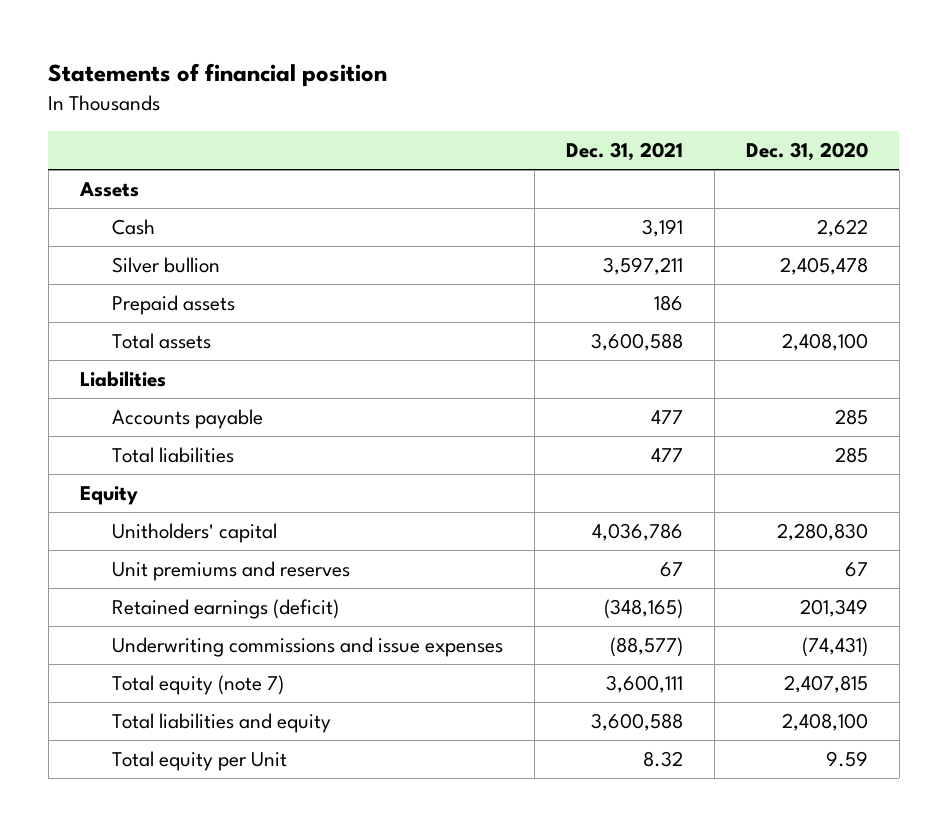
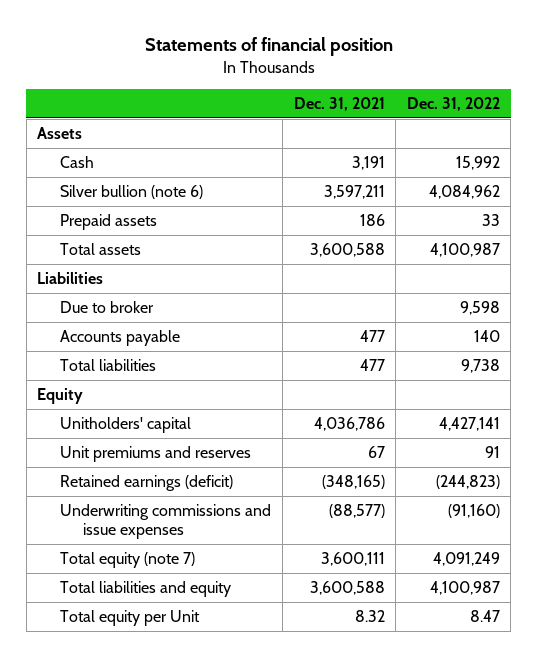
[745,142,868,162] Dec. 31, 2020 -> none
none -> [406,96,500,111] Dec. 31, 2022
[112,257,221,274] Silver bullion -> [60,185,204,200] Silver bullion (note 6)
none -> [60,301,155,314] Due to broker

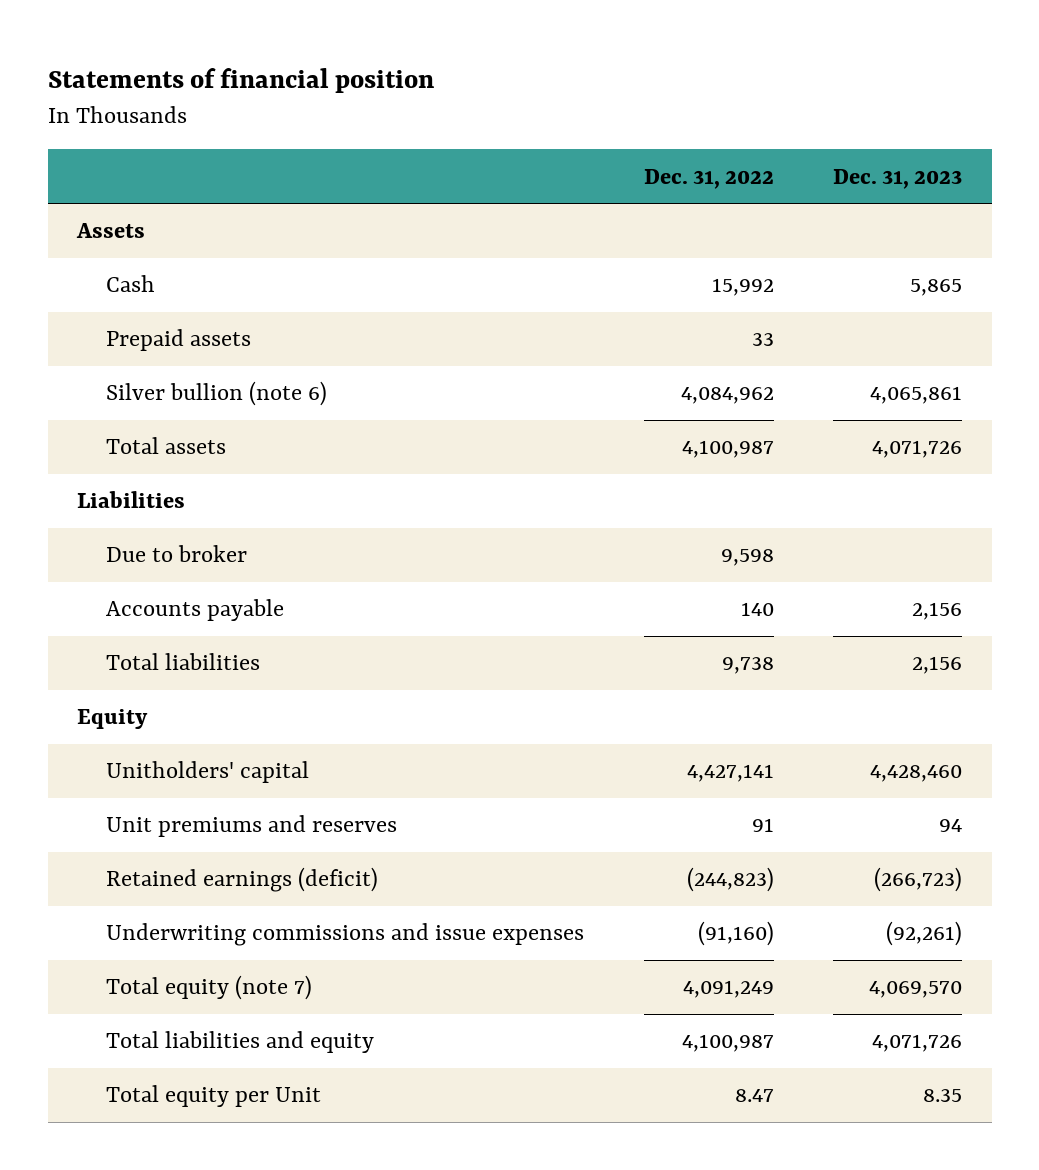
[293,96,385,111] Dec. 31, 2021 -> none
none -> [832,168,962,189] Dec. 31, 2023
[60,185,204,200] Silver bullion (note 6) -> [106,381,328,407] Silver bullion (note 6)

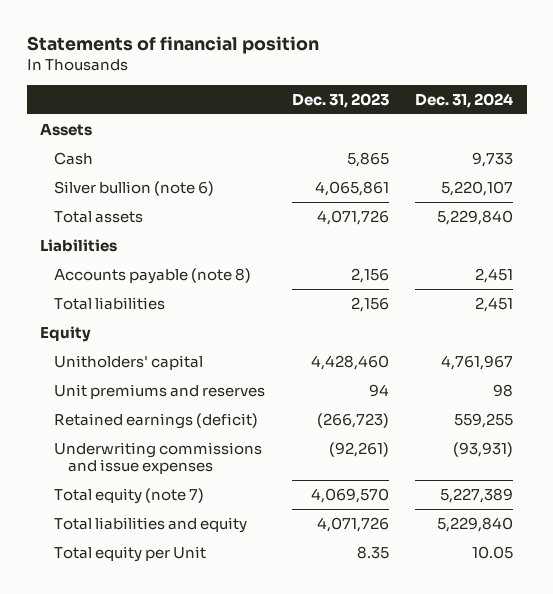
[643,168,774,189] Dec. 31, 2022 -> none
none -> [415,93,514,109] Dec. 31, 2024
[106,329,252,352] Prepaid assets -> none
[106,545,248,563] Due to broker -> none
[106,599,285,622] Accounts payable -> [54,267,252,284] Accounts payable (note 8)

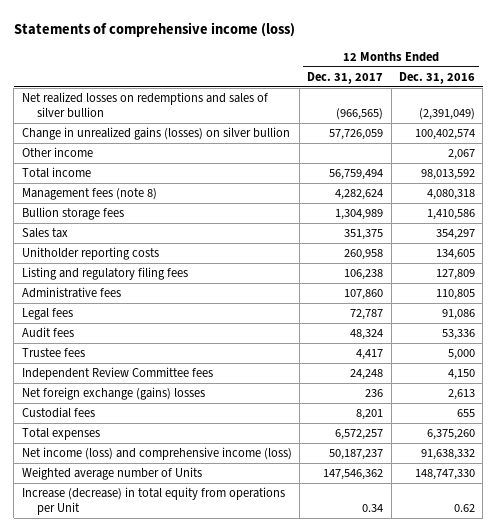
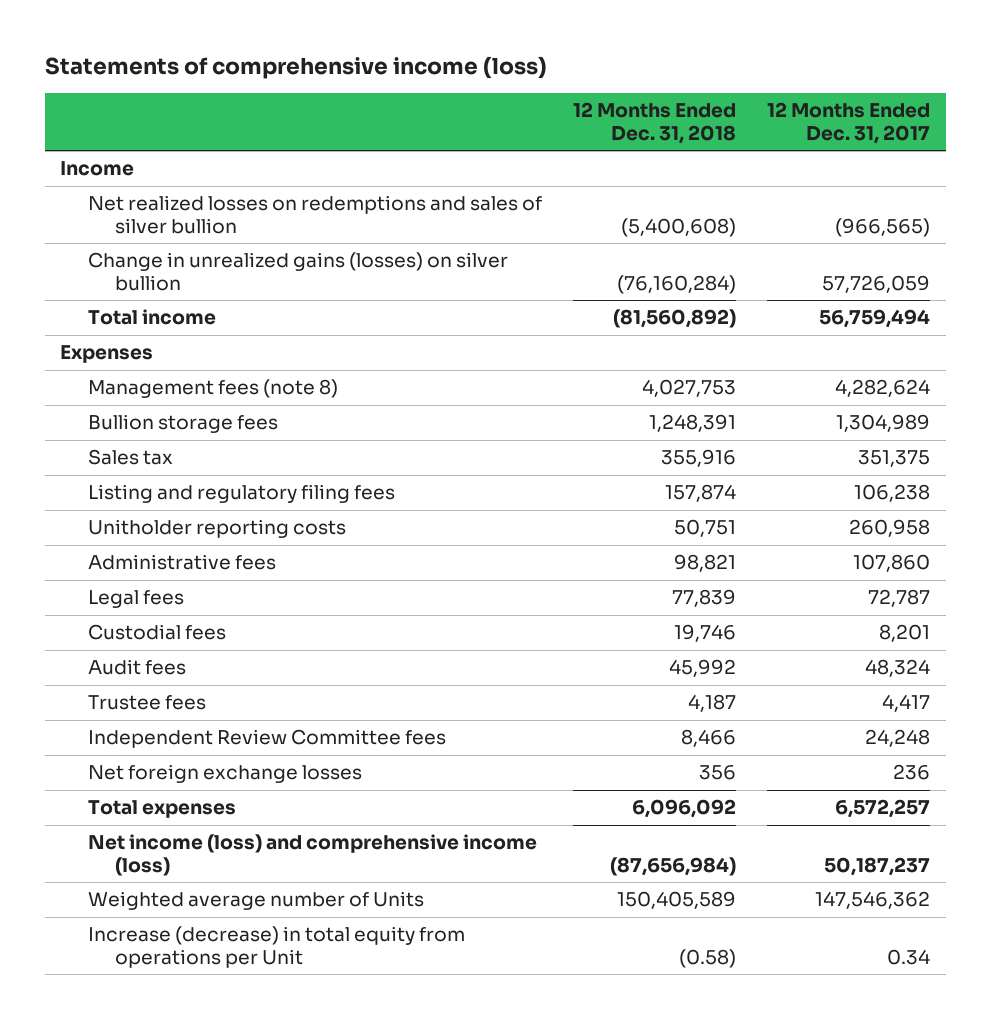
[399,71,476,84] Dec. 31, 2016 -> none
none -> [573,102,737,144] 12 Months Ended Dec. 31, 2018
none -> [60,161,135,177] Income
[21,147,93,158] Other income -> none
none -> [60,345,154,364] Expenses
[21,247,159,261] Unitholder reporting costs -> [87,519,346,539] Unitholder reporting costs
[21,407,95,419] Custodial fees -> [87,624,226,641] Custodial fees
[21,387,205,401] Net foreign exchange (gains) losses -> [87,764,362,784] Net foreign exchange losses

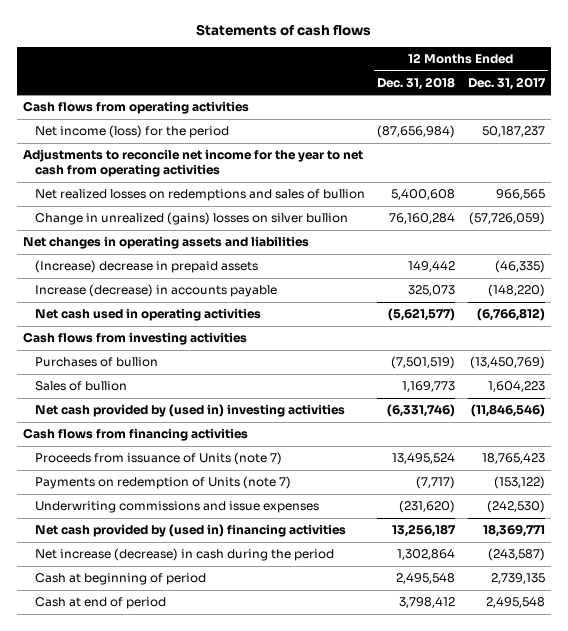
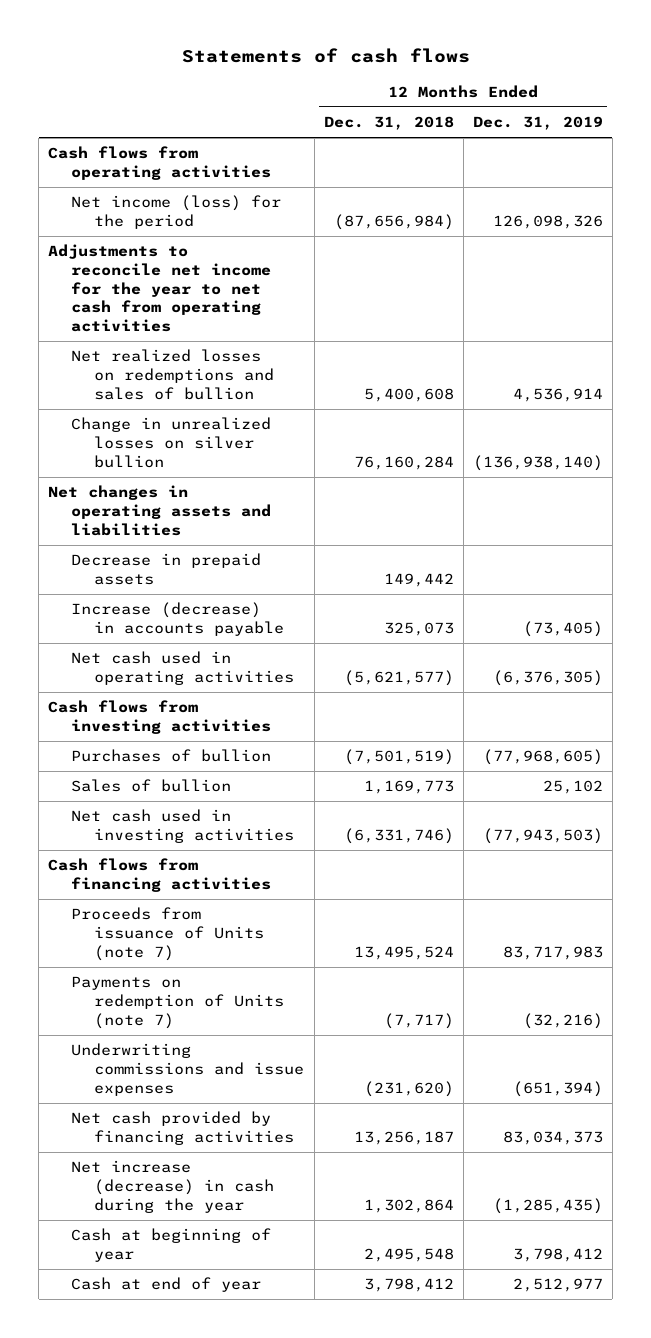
[467,76,546,90] Dec. 31, 2017 -> none
none -> [472,116,603,131] Dec. 31, 2019
[34,212,348,226] Change in unrealized (gains) losses on silver bullion -> [71,417,272,468] Change in unrealized losses on silver bullion
[34,260,258,274] (Increase) decrease in prepaid assets -> [71,553,262,585] Decrease in prepaid assets
[34,404,345,418] Net cash provided by (used in) investing activities -> [71,809,295,843] Net cash used in investing activities
[34,524,346,538] Net cash provided by (used in) financing activities -> [71,1111,295,1145] Net cash provided by financing activities
[34,548,334,562] Net increase (decrease) in cash during the period -> [71,1160,275,1213] Net increase (decrease) in cash during the year
[34,573,206,586] Cash at beginning of period -> [71,1228,272,1262] Cash at beginning of year
[34,597,166,610] Cash at end of period -> [71,1277,262,1293] Cash at end of year

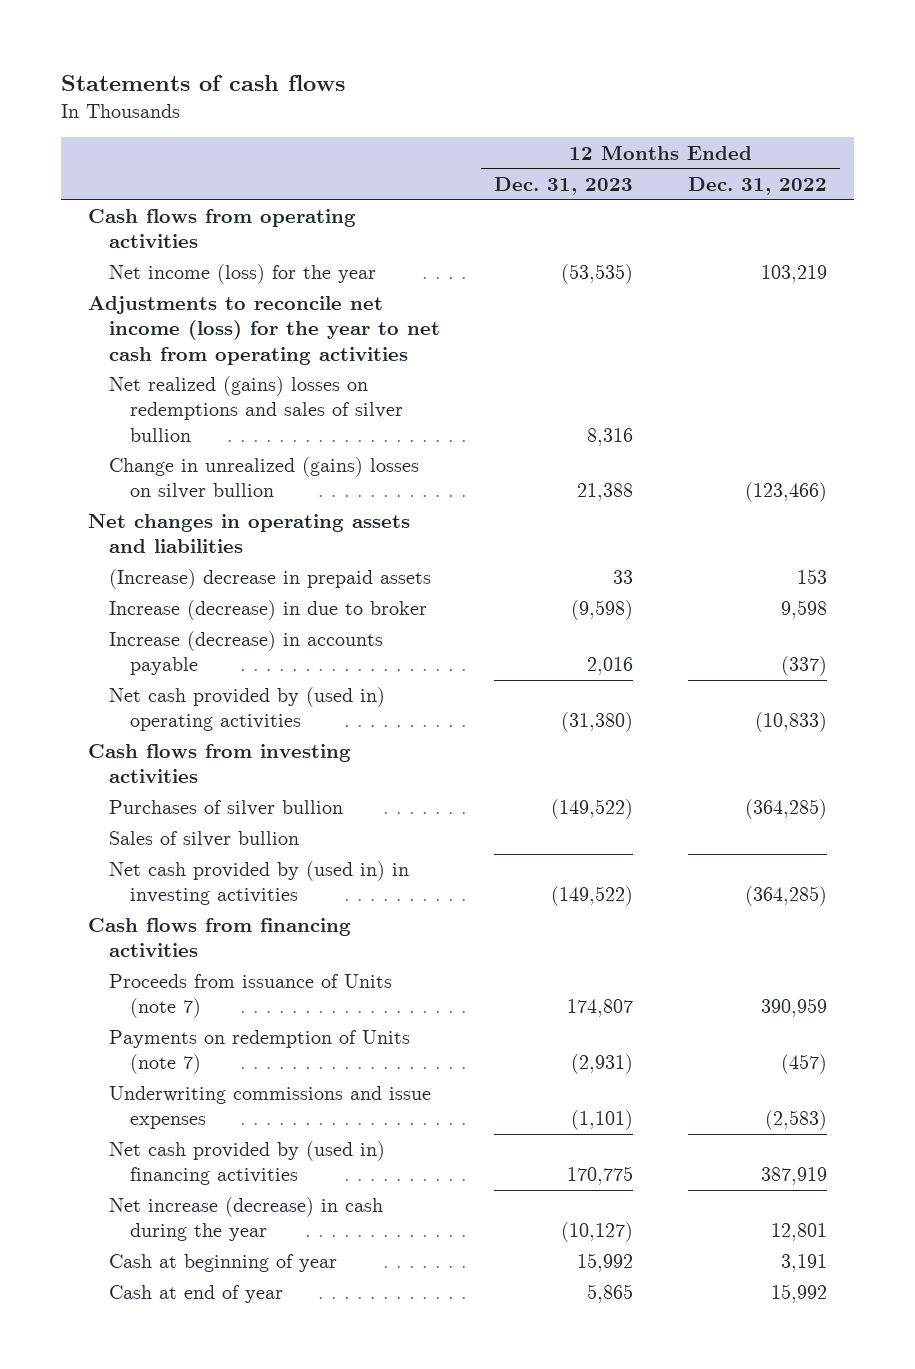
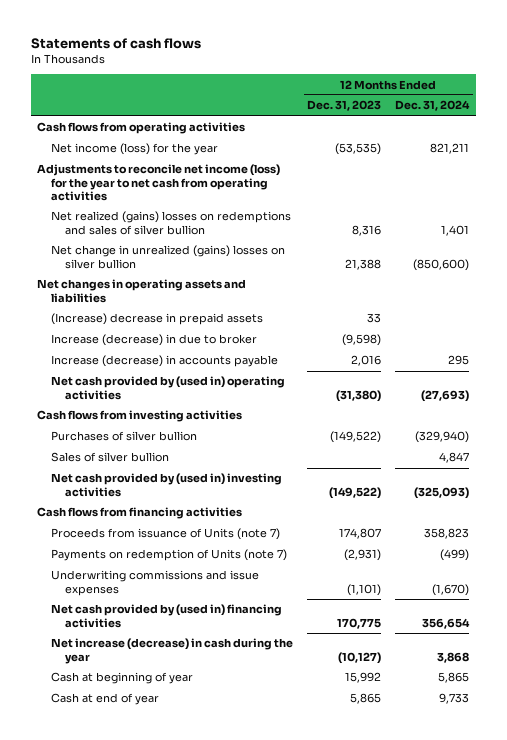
[687,176,827,195] Dec. 31, 2022 -> none
none -> [395,100,471,112] Dec. 31, 2024
[109,457,420,500] Change in unrealized (gains) losses on silver bullion -> [51,245,286,269] Net change in unrealized (gains) losses on silver bullion
[109,861,410,906] Net cash provided by (used in) in investing activities -> [51,473,283,497] Net cash provided by (used in) investing activities

